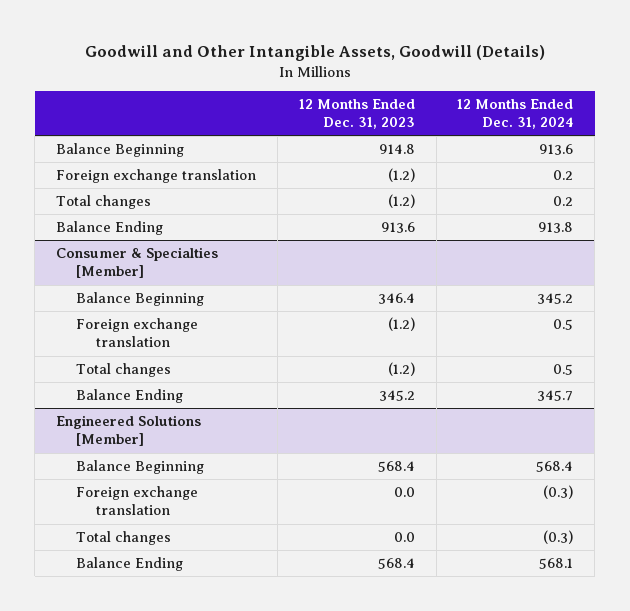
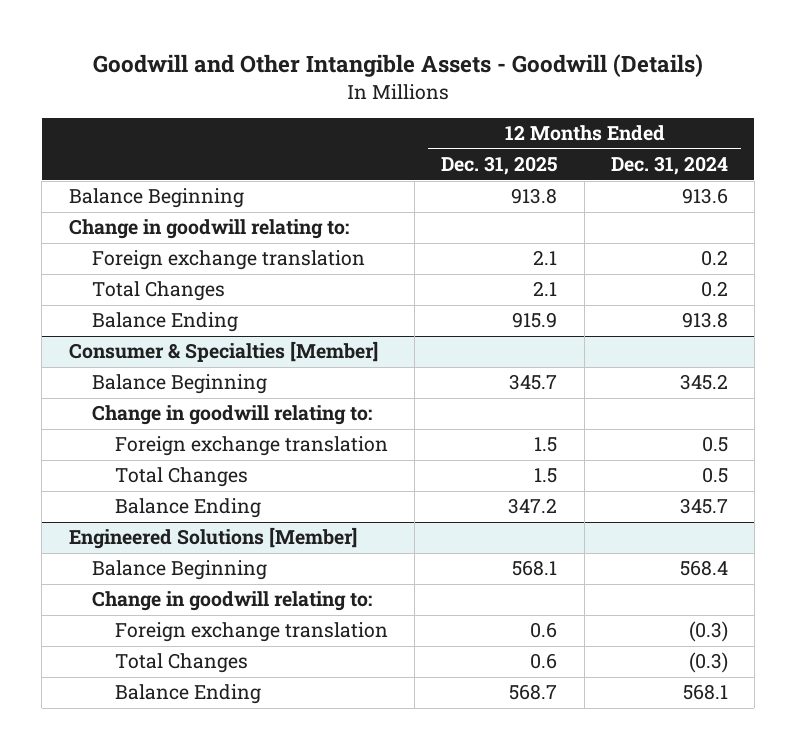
[84,45,545,62] Goodwill and Other Intangible Assets, Goodwill (Details) -> [93,54,704,78] Goodwill and Other Intangible Assets - Goodwill (Details)
[298,99,415,130] 12 Months Ended Dec. 31, 2023 -> none
none -> [441,156,558,176] Dec. 31, 2025
none -> [68,219,349,240] Change in goodwill relating to:
[56,195,152,210] Total changes -> [91,281,225,302] Total Changes
none -> [91,405,372,426] Change in goodwill relating to:
[76,363,172,378] Total changes -> [115,467,249,488] Total Changes
none -> [91,591,372,612] Change in goodwill relating to:
[76,531,172,546] Total changes -> [115,653,249,674] Total Changes

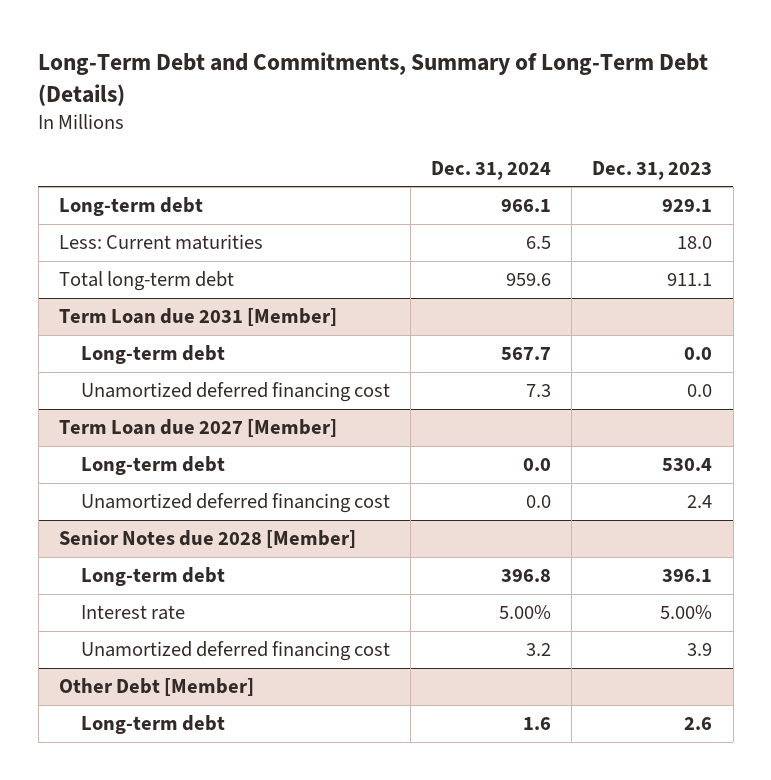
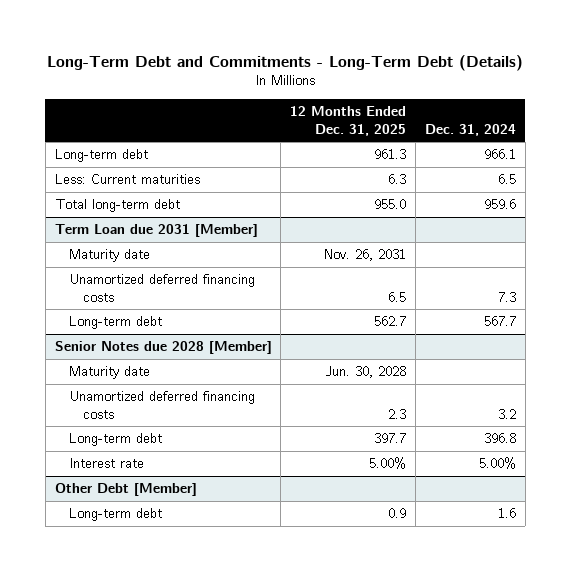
[38,51,709,106] Long-Term Debt and Commitments, Summary of Long-Term Debt (Details) -> [47,54,524,71] Long-Term Debt and Commitments - Long-Term Debt (Details)
[592,160,713,180] Dec. 31, 2023 -> none
none -> [290,106,407,136] 12 Months Ended Dec. 31, 2025
none -> [68,249,150,263] Maturity date
none -> [68,274,255,302] Unamortized deferred financing costs
[80,382,390,403] Unamortized deferred financing cost -> none
[58,419,337,438] Term Loan due 2027 [Member] -> none
[80,456,225,476] Long-term debt -> none
[80,493,390,514] Unamortized deferred financing cost -> none
none -> [68,366,150,380] Maturity date
none -> [68,391,255,419] Unamortized deferred financing costs
[80,641,390,662] Unamortized deferred financing cost -> none

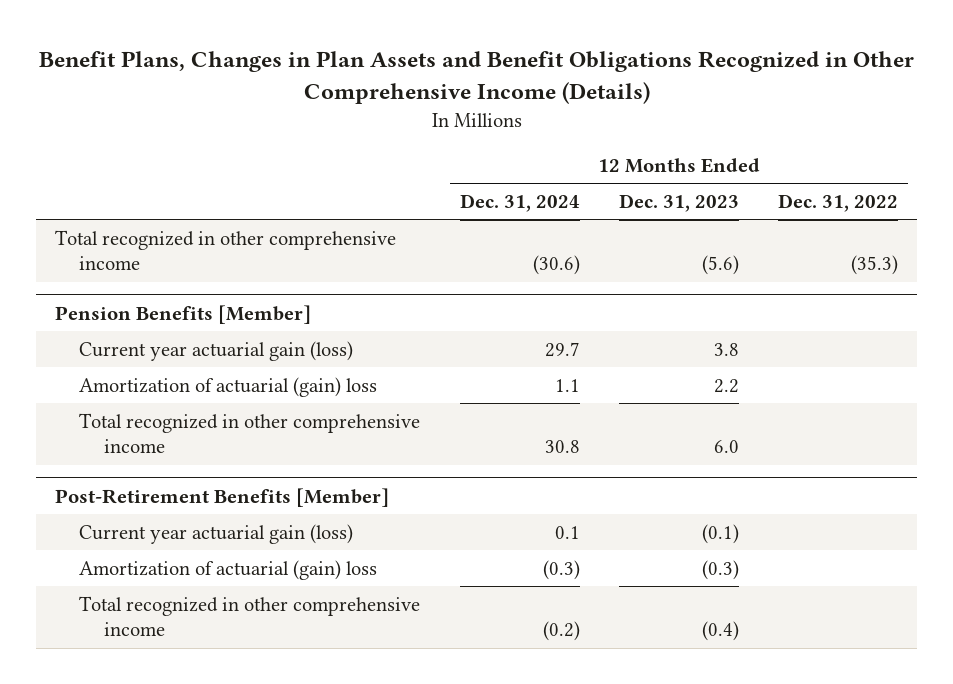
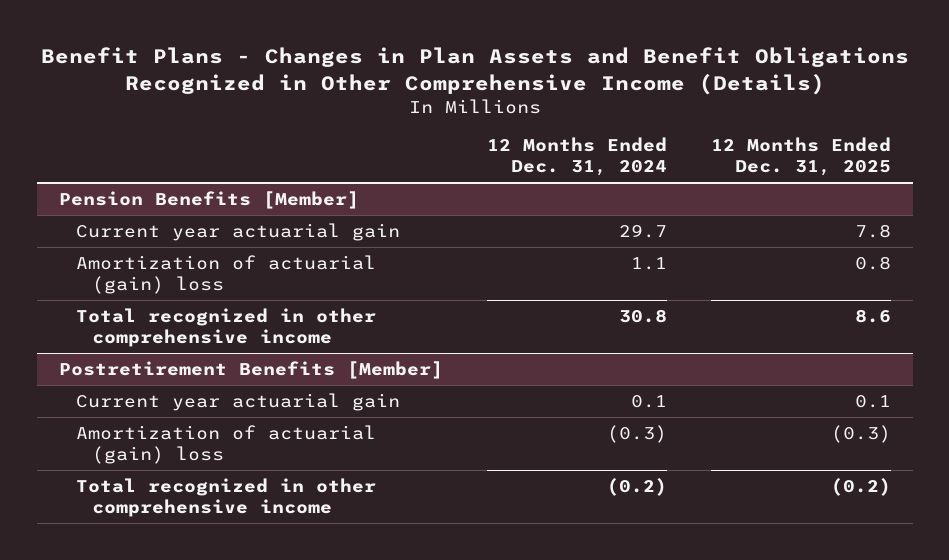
[38,51,914,105] Benefit Plans, Changes in Plan Assets and Benefit Obligations Recognized in Other Comprehensive Income (Details) -> [40,47,909,95] Benefit Plans - Changes in Plan Assets and Benefit Obligations Recognized in Other Comprehensive Income (Details)
[618,194,739,213] Dec. 31, 2023 -> none
[777,194,898,213] Dec. 31, 2022 -> none
none -> [710,137,891,177] 12 Months Ended Dec. 31, 2025
[55,229,397,271] Total recognized in other comprehensive income -> none
[79,340,354,361] Current year actuarial gain (loss) -> [75,222,400,241] Current year actuarial gain
[55,487,390,507] Post-Retirement Benefits [Member] -> [58,360,443,379] Postretirement Benefits [Member]
[79,523,354,544] Current year actuarial gain (loss) -> [75,392,400,411] Current year actuarial gain

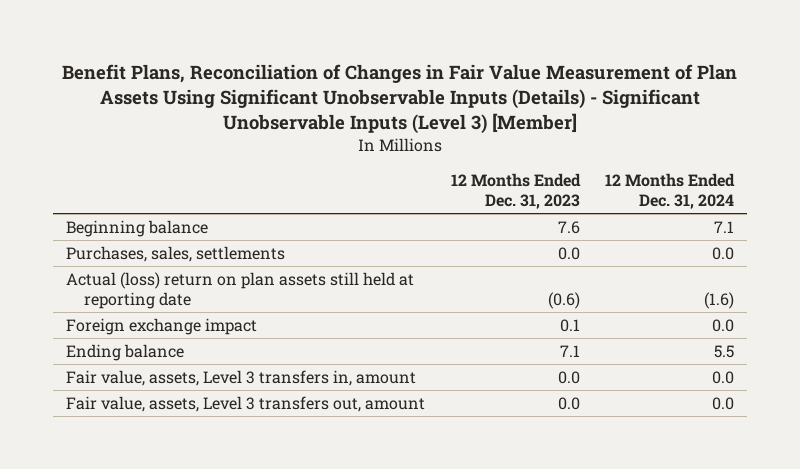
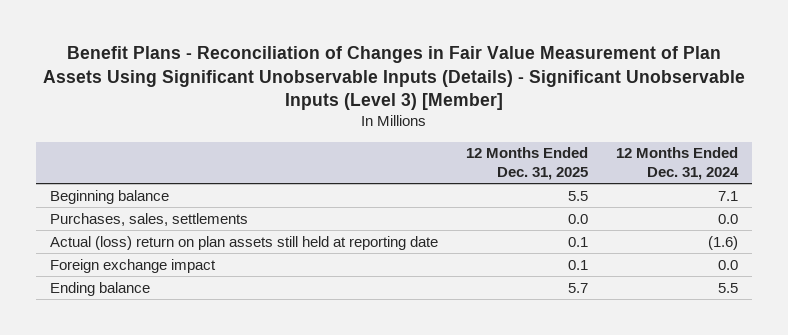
[62,63,738,134] Benefit Plans, Reconciliation of Changes in Fair Value Measurement of Plan Assets Using Significant Unobservable Inputs (Details) - Significant Unobservable Inputs (Level 3) [Member] -> [42,46,745,111] Benefit Plans - Reconciliation of Changes in Fair Value Measurement of Plan Assets Using Significant Unobservable Inputs (Details) - Significant Unobservable Inputs (Level 3) [Member]
[450,172,581,209] 12 Months Ended Dec. 31, 2023 -> none
none -> [465,147,588,180] 12 Months Ended Dec. 31, 2025
[66,369,417,386] Fair value, assets, Level 3 transfers in, amount -> none
[66,395,426,412] Fair value, assets, Level 3 transfers out, amount -> none

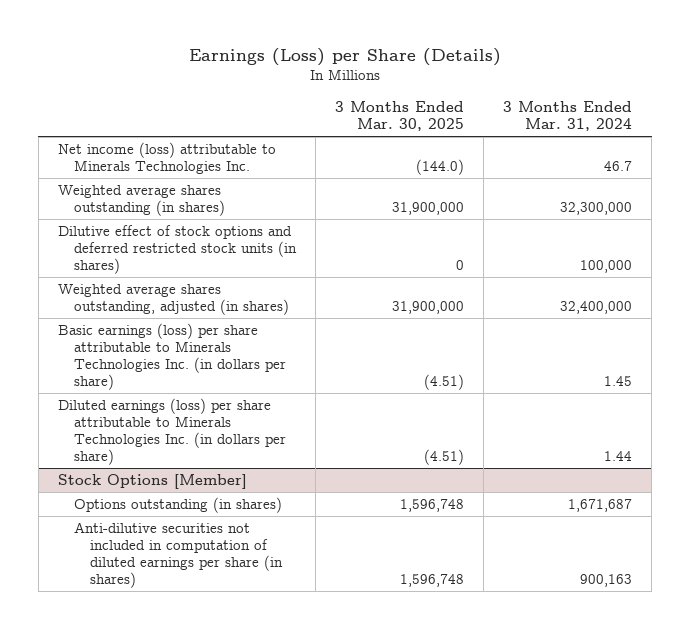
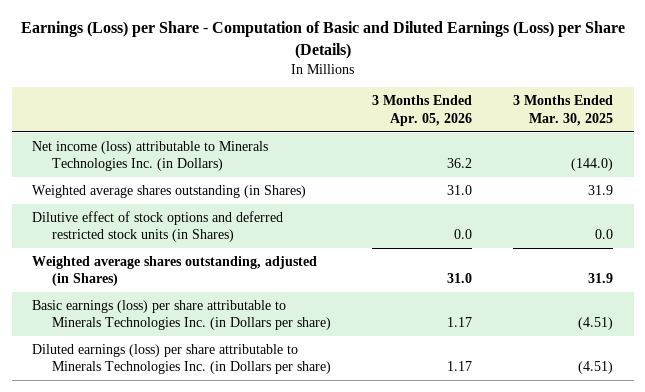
[189,47,502,66] Earnings (Loss) per Share (Details) -> [20,21,625,59] Earnings (Loss) per Share - Computation of Basic and Diluted Earnings (Loss) per Share (Details)
[503,101,633,132] 3 Months Ended Mar. 31, 2024 -> none
none -> [372,95,473,126] 3 Months Ended Apr. 05, 2026
[57,474,247,490] Stock Options [Member] -> none
[74,497,283,514] Options outstanding (in shares) -> none
[74,522,284,588] Anti-dilutive securities not included in computation of diluted earnings per share (in shares) -> none
[57,142,276,175] Net income (loss) attributable to Minerals Technologies Inc. -> [32,140,269,172] Net income (loss) attributable to Minerals Technologies Inc. (in Dollars)
[57,185,226,217] Weighted average shares outstanding (in shares) -> [32,184,307,198] Weighted average shares outstanding (in Shares)
[392,202,465,216] 31,900,000 -> [588,184,614,195] 31.9
[57,225,298,275] Dilutive effect of stock options and deferred restricted stock units (in shares) -> [32,210,284,243] Dilutive effect of stock options and deferred restricted stock units (in Shares)
[456,260,465,271] 0 -> [595,229,614,240] 0.0
[57,284,290,316] Weighted average shares outstanding, adjusted (in shares) -> [32,255,318,287] Weighted average shares outstanding, adjusted (in Shares)
[392,301,465,315] 31,900,000 -> [588,273,614,284] 31.9
[57,323,287,390] Basic earnings (loss) per share attributable to Minerals Technologies Inc. (in dollars per share) -> [32,299,332,331] Basic earnings (loss) per share attributable to Minerals Technologies Inc. (in Dollars per share)
[57,398,287,465] Diluted earnings (loss) per share attributable to Minerals Technologies Inc. (in dollars per share) -> [32,343,332,375] Diluted earnings (loss) per share attributable to Minerals Technologies Inc. (in Dollars per share)

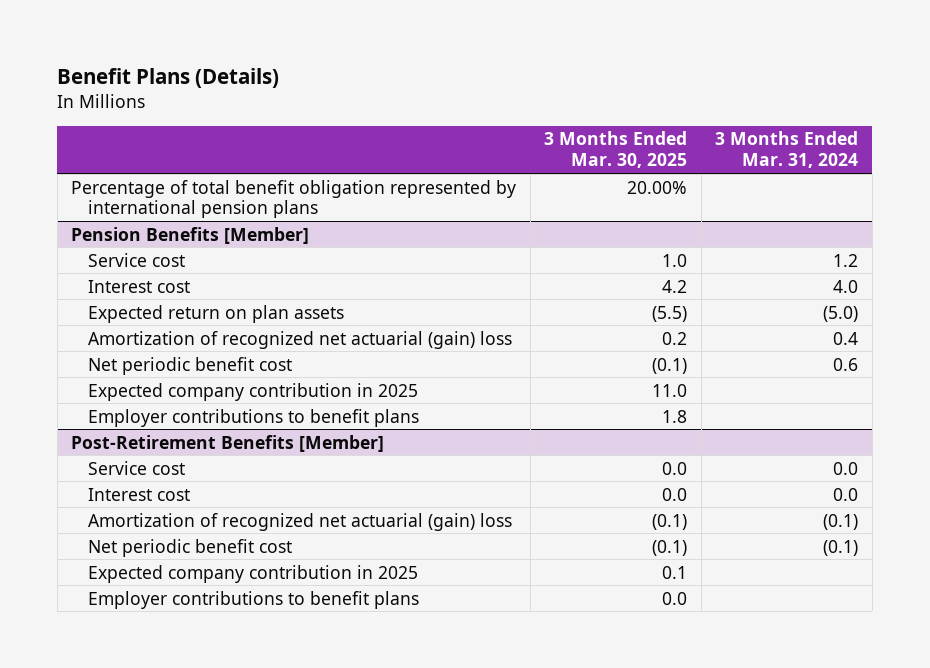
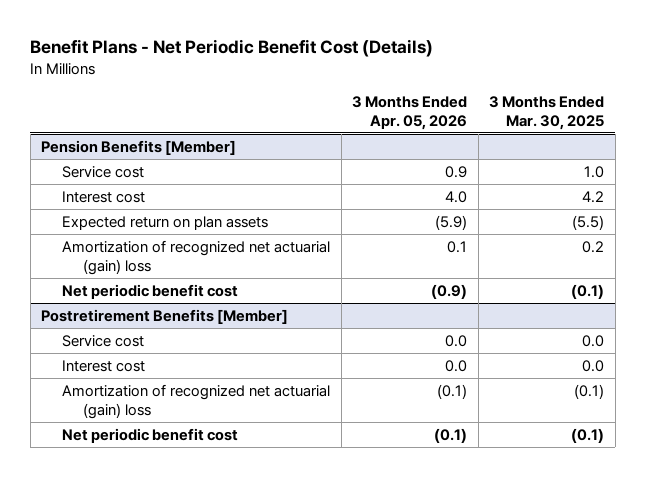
[57,68,280,89] Benefit Plans (Details) -> [30,39,434,58] Benefit Plans - Net Periodic Benefit Cost (Details)
[715,131,859,169] 3 Months Ended Mar. 31, 2024 -> none
none -> [352,95,468,130] 3 Months Ended Apr. 05, 2026
[71,179,517,219] Percentage of total benefit obligation represented by international pension plans -> none
[87,382,418,401] Expected company contribution in 2025 -> none
[87,408,419,427] Employer contributions to benefit plans -> none
[71,434,385,452] Post-Retirement Benefits [Member] -> none
none -> [40,308,288,324] Postretirement Benefits [Member]
[87,564,418,583] Expected company contribution in 2025 -> none
[87,590,419,609] Employer contributions to benefit plans -> none

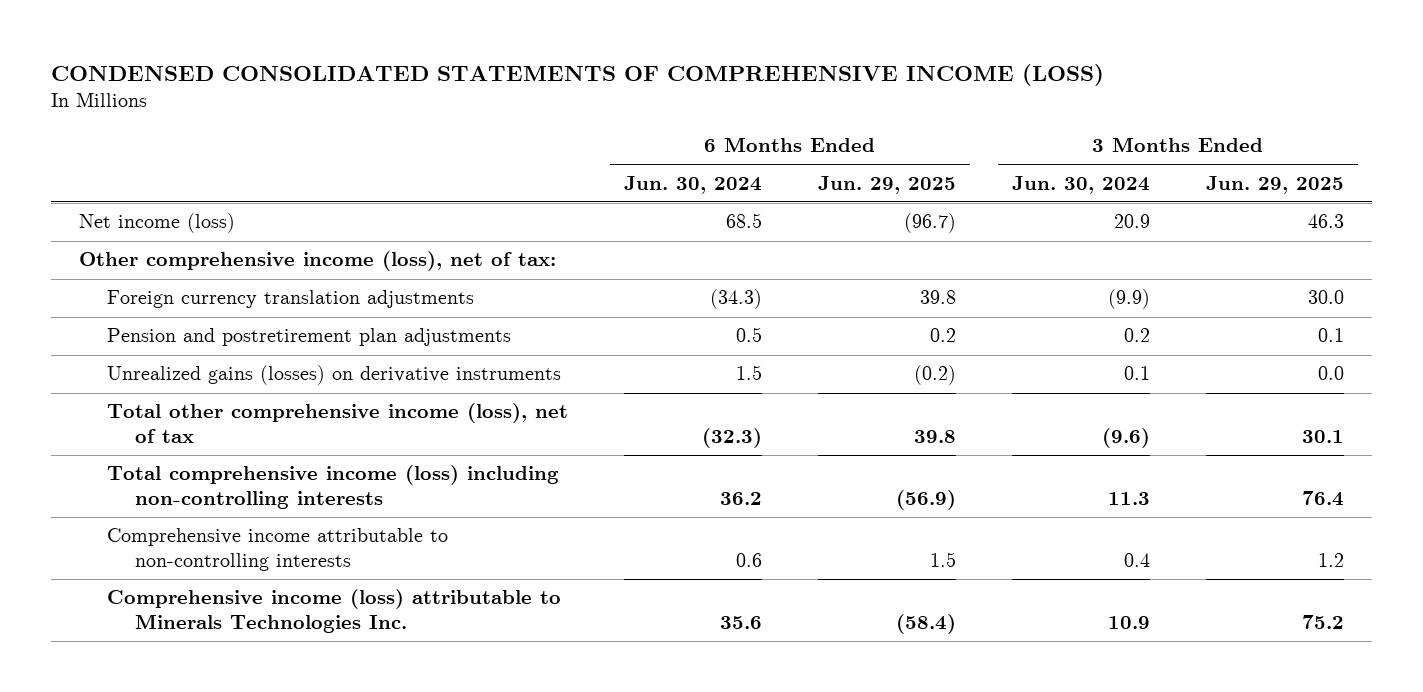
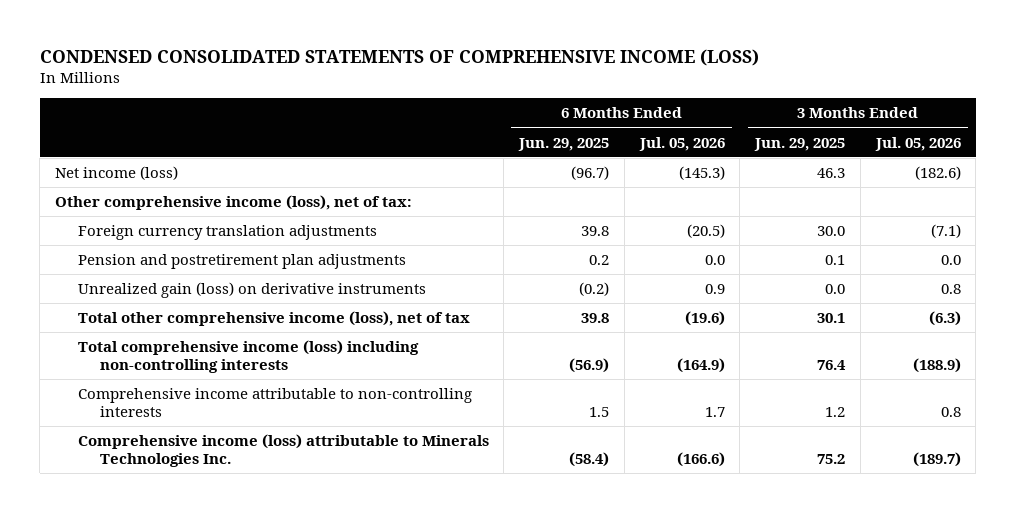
[624,175,763,194] Jun. 30, 2024 -> none
[1012,175,1151,194] Jun. 30, 2024 -> none
none -> [638,136,725,151] Jul. 05, 2026
none -> [874,136,961,151] Jul. 05, 2026
[107,365,562,386] Unrealized gains (losses) on derivative instruments -> [77,282,426,299] Unrealized gain (loss) on derivative instruments

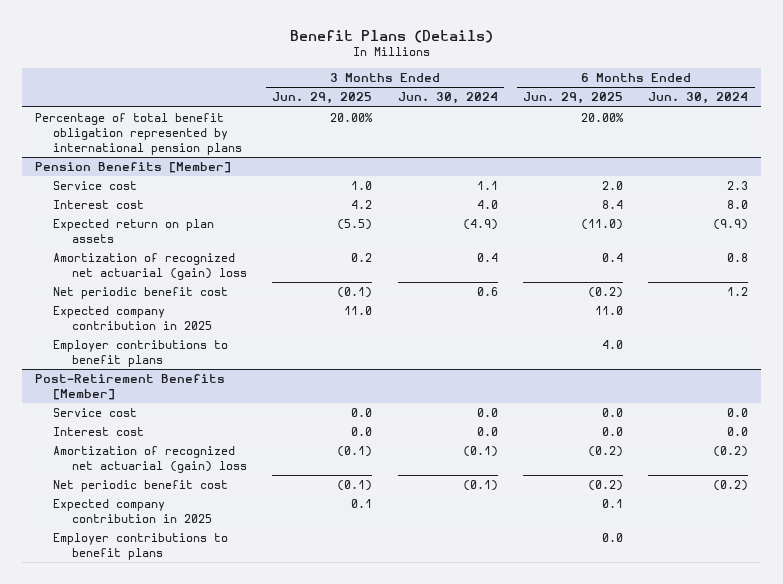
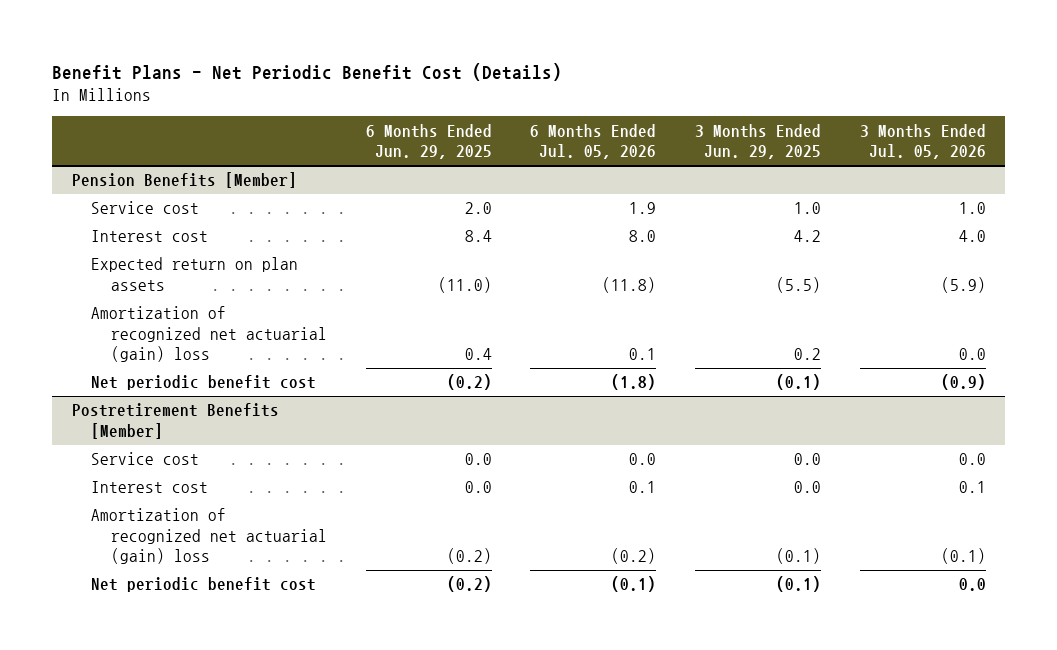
[289,29,493,43] Benefit Plans (Details) -> [52,62,563,81] Benefit Plans - Net Periodic Benefit Cost (Details)
[397,92,498,105] Jun. 30, 2024 -> none
[648,92,749,105] Jun. 30, 2024 -> none
none -> [530,123,657,160] 6 Months Ended Jul. 05, 2026
none -> [859,123,986,160] 3 Months Ended Jul. 05, 2026
[35,113,243,156] Percentage of total benefit obligation represented by international pension plans -> none
[53,306,212,331] Expected company contribution in 2025 -> none
[53,340,229,368] Employer contributions to benefit plans -> none
[35,374,226,401] Post-Retirement Benefits [Member] -> none
none -> [71,403,279,439] Postretirement Benefits [Member]
[53,499,212,524] Expected company contribution in 2025 -> none
[53,533,229,561] Employer contributions to benefit plans -> none

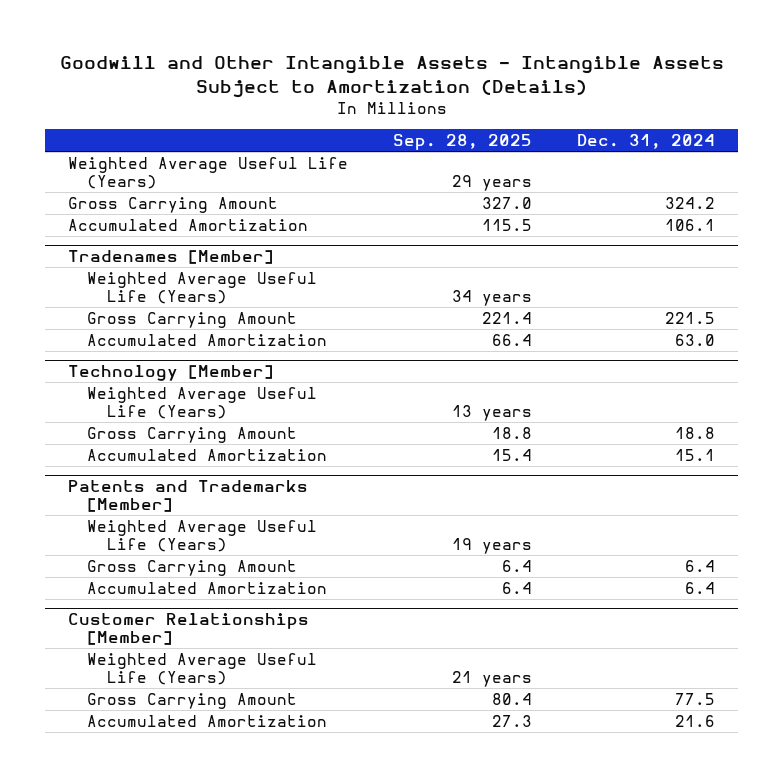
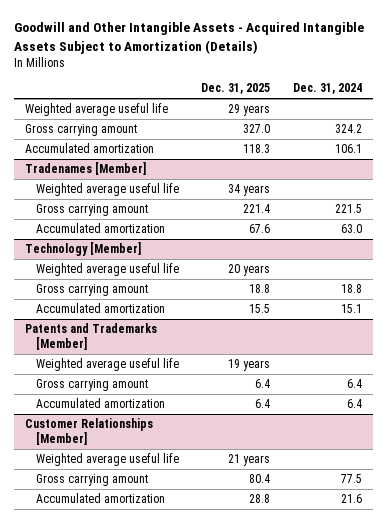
[59,56,724,99] Goodwill and Other Intangible Assets - Intangible Assets Subject to Amortization (Details) -> [14,22,365,54] Goodwill and Other Intangible Assets - Acquired Intangible Assets Subject to Amortization (Details)
[393,134,533,151] Sep. 28, 2025 -> none
none -> [201,83,271,95] Dec. 31, 2025
[67,156,348,190] Weighted Average Useful Life (Years) -> [25,103,169,117] Weighted average useful life
[67,196,278,213] Gross Carrying Amount -> [25,124,138,137] Gross carrying amount
[67,218,308,231] Accumulated Amortization -> [25,143,155,154] Accumulated amortization
[87,271,318,305] Weighted Average Useful Life (Years) -> [35,183,179,197] Weighted average useful life
[87,311,298,328] Gross Carrying Amount -> [35,204,148,217] Gross carrying amount
[87,333,328,346] Accumulated Amortization -> [35,223,165,234] Accumulated amortization
[87,386,318,420] Weighted Average Useful Life (Years) -> [35,263,179,277] Weighted average useful life
[87,426,298,443] Gross Carrying Amount -> [35,284,148,297] Gross carrying amount
[87,448,328,461] Accumulated Amortization -> [35,303,165,314] Accumulated amortization
[87,519,318,553] Weighted Average Useful Life (Years) -> [35,358,179,372] Weighted average useful life
[87,559,298,576] Gross Carrying Amount -> [35,379,148,392] Gross carrying amount
[87,581,328,594] Accumulated Amortization -> [35,398,165,409] Accumulated amortization
[87,652,318,686] Weighted Average Useful Life (Years) -> [35,453,179,467] Weighted average useful life
[87,692,298,709] Gross Carrying Amount -> [35,474,148,487] Gross carrying amount
[87,714,328,727] Accumulated Amortization -> [35,493,165,504] Accumulated amortization

